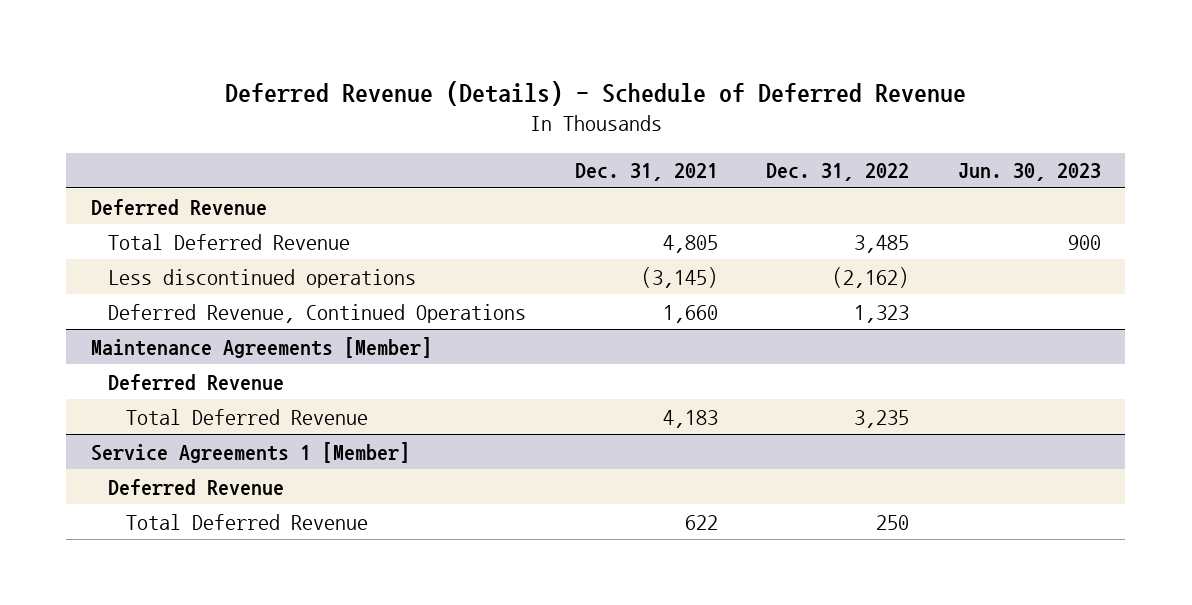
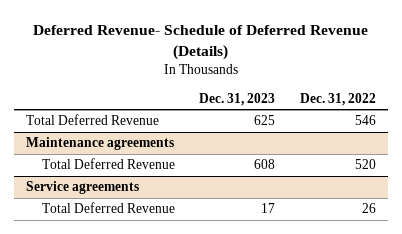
[224,80,966,106] Deferred Revenue (Details) - Schedule of Deferred Revenue -> [33,25,369,61] Deferred Revenue- Schedule of Deferred Revenue (Details)
[574,163,718,182] Dec. 31, 2021 -> none
[957,163,1101,182] Jun. 30, 2023 -> none
none -> [199,92,276,106] Dec. 31, 2023
[90,198,267,215] Deferred Revenue -> none
[108,268,417,288] Less discontinued operations -> none
[108,303,527,323] Deferred Revenue, Continued Operations -> none
[108,373,285,390] Deferred Revenue -> none
[108,478,285,495] Deferred Revenue -> none
[854,234,910,253] 3,485 -> [354,115,376,126] 546
[90,336,432,358] Maintenance Agreements [Member] -> [26,137,175,151] Maintenance agreements
[854,409,910,428] 3,235 -> [354,159,376,170] 520
[90,441,410,463] Service Agreements 1 [Member] -> [26,181,140,195] Service agreements
[876,514,910,530] 250 -> [361,203,376,214] 26

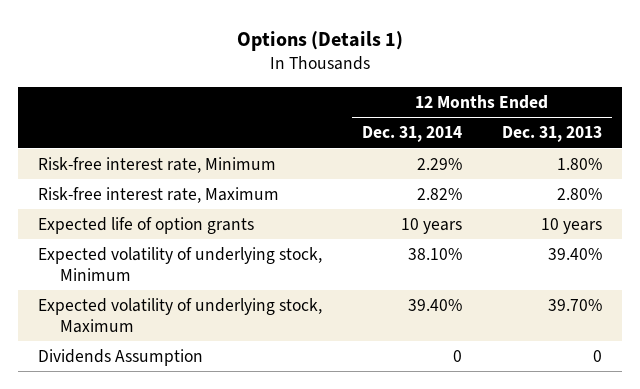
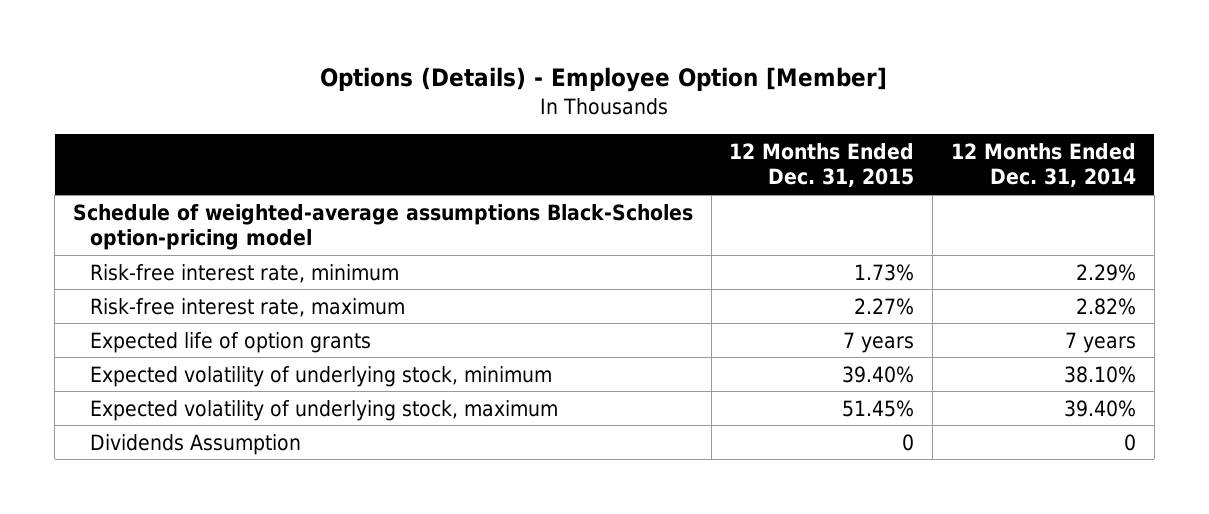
[237,30,404,51] Options (Details 1) -> [320,67,888,93] Options (Details) - Employee Option [Member]
[501,126,602,143] Dec. 31, 2013 -> none
none -> [729,142,915,188] 12 Months Ended Dec. 31, 2015
none -> [72,203,693,251] Schedule of weighted-average assumptions Black-Scholes option-pricing model
[38,156,277,173] Risk-free interest rate, Minimum -> [90,263,400,283] Risk-free interest rate, minimum
[38,186,280,203] Risk-free interest rate, Maximum -> [90,297,406,317] Risk-free interest rate, maximum
[401,217,463,234] 10 years -> [1064,331,1136,353] 7 years
[38,246,323,281] Expected volatility of underlying stock, Minimum -> [90,365,553,387] Expected volatility of underlying stock, minimum
[38,297,323,333] Expected volatility of underlying stock, Maximum -> [90,399,559,421] Expected volatility of underlying stock, maximum

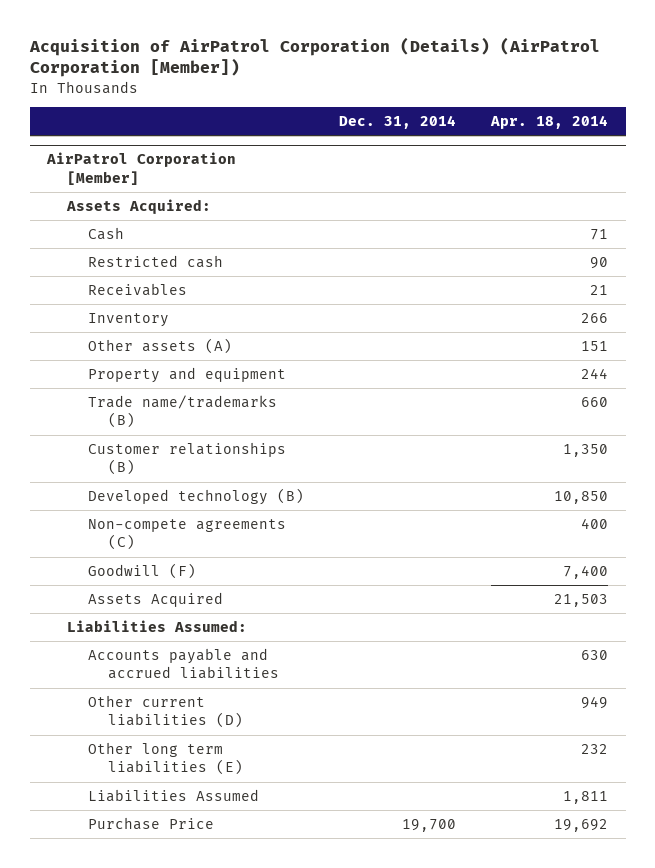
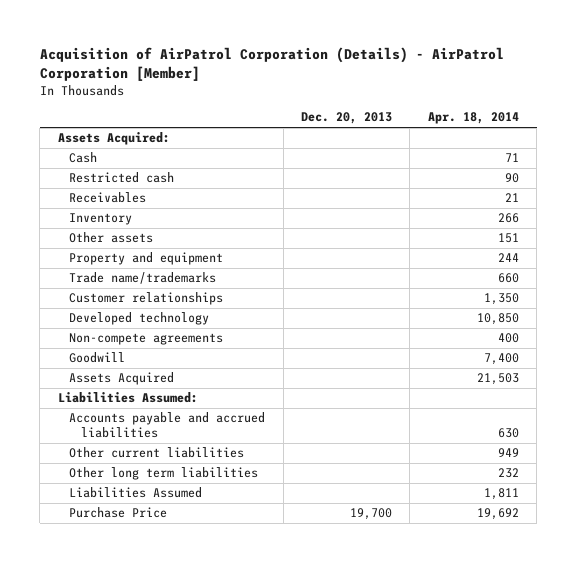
[28,36,600,78] Acquisition of AirPatrol Corporation (Details) (AirPatrol Corporation [Member]) -> [39,46,504,81] Acquisition of AirPatrol Corporation (Details) - AirPatrol Corporation [Member]
[338,114,456,129] Dec. 31, 2014 -> none
none -> [300,112,392,125] Dec. 20, 2013
[46,152,237,185] AirPatrol Corporation [Member] -> none
[87,338,232,355] Other assets (A) -> [69,232,154,244] Other assets
[87,395,277,429] Trade name/trademarks (B) -> [69,272,217,285] Trade name/trademarks
[87,442,286,476] Customer relationships (B) -> [69,292,224,306] Customer relationships
[87,488,304,506] Developed technology (B) -> [69,312,210,326] Developed technology
[87,519,286,551] Non-compete agreements (C) -> [69,333,224,346] Non-compete agreements
[87,563,196,580] Goodwill (F) -> [69,352,126,364] Goodwill
[87,695,243,729] Other current liabilities (D) -> [69,447,245,459] Other current liabilities
[87,742,243,776] Other long term liabilities (E) -> [69,467,259,481] Other long term liabilities

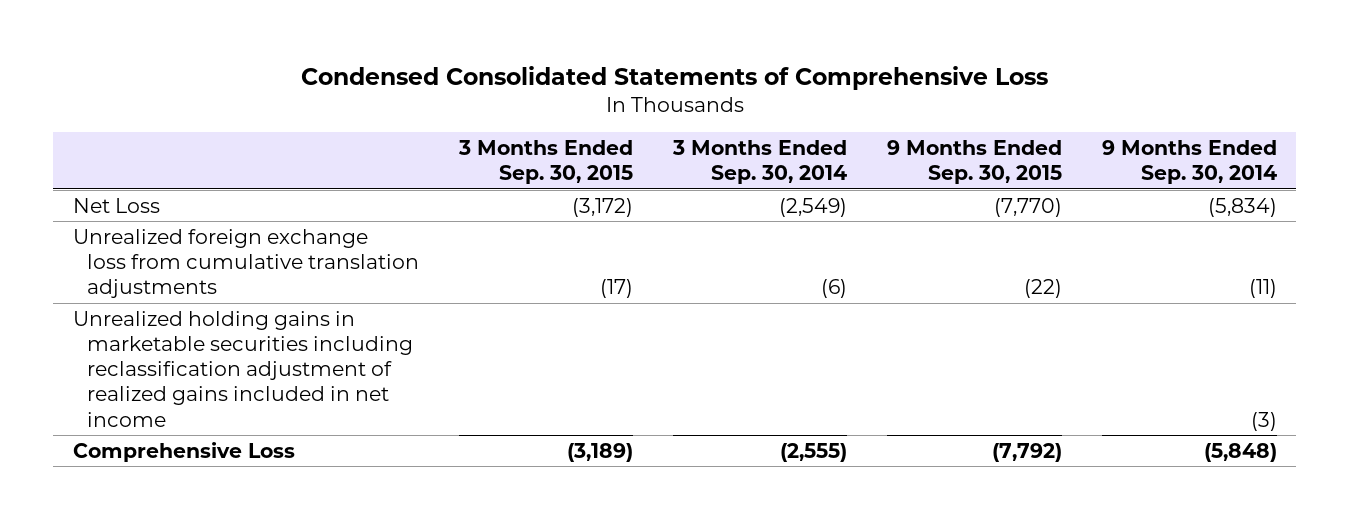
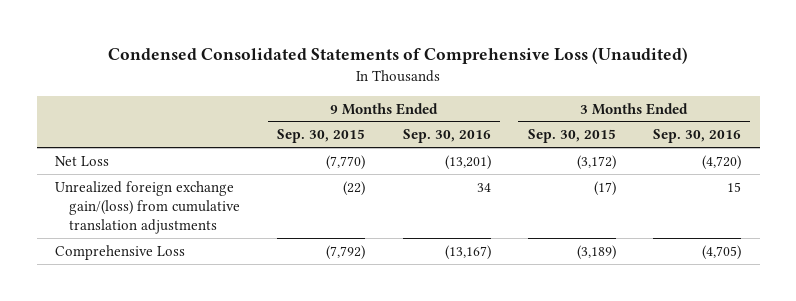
[300,65,1048,90] Condensed Consolidated Statements of Comprehensive Loss -> [108,47,689,65] Condensed Consolidated Statements of Comprehensive Loss (Unaudited)
[671,140,847,185] 3 Months Ended Sep. 30, 2014 -> none
[1101,140,1277,185] 9 Months Ended Sep. 30, 2014 -> none
none -> [402,129,491,144] Sep. 30, 2016
none -> [652,129,741,144] Sep. 30, 2016
[72,310,414,427] Unrealized holding gains in marketable securities including reclassification adjustment of realized gains included in net income -> none
[72,228,420,299] Unrealized foreign exchange loss from cumulative translation adjustments -> [55,180,241,235] Unrealized foreign exchange gain/(loss) from cumulative translation adjustments

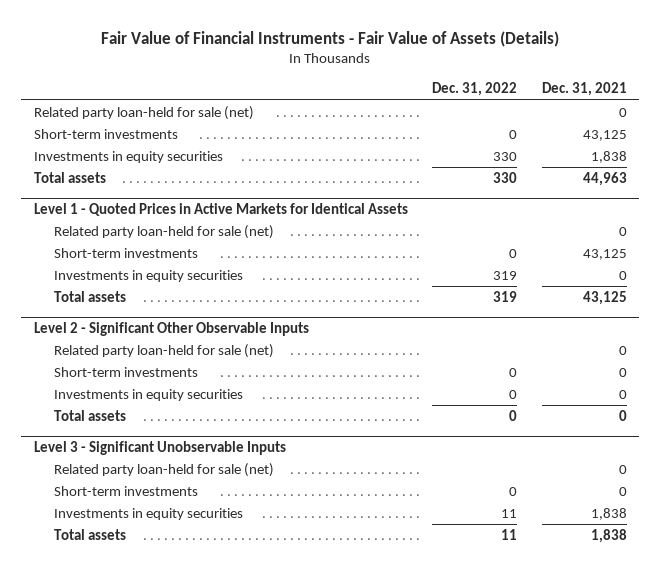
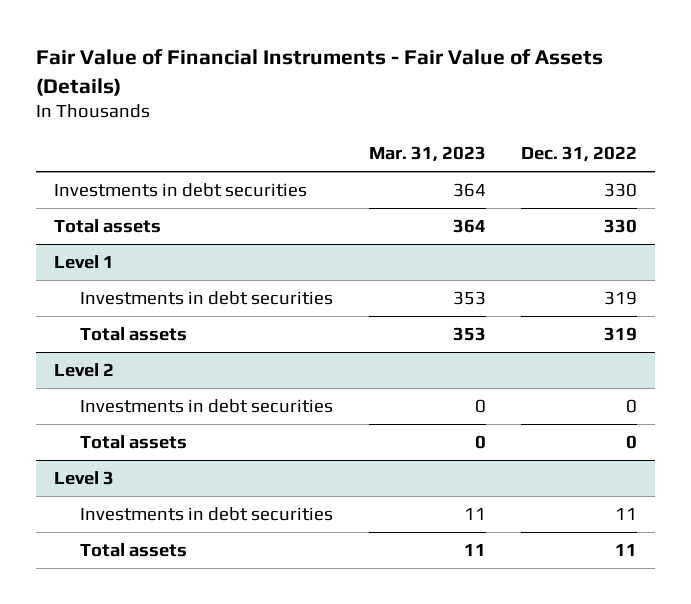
[542,82,628,97] Dec. 31, 2021 -> none
none -> [368,146,486,163] Mar. 31, 2023
[33,105,254,120] Related party loan-held for sale (net) -> none
[33,128,178,139] Short-term investments -> none
[33,150,223,163] Investments in equity securities -> [53,182,307,197] Investments in debt securities
[53,224,274,239] Related party loan-held for sale (net) -> none
[53,247,198,258] Short-term investments -> none
[33,202,408,216] Level 1 - Quoted Prices in Active Markets for Identical Assets -> [53,254,114,269] Level 1
[53,269,243,282] Investments in equity securities -> [80,290,334,305] Investments in debt securities
[53,343,274,358] Related party loan-held for sale (net) -> none
[53,366,198,377] Short-term investments -> none
[33,321,309,336] Level 2 - Significant Other Observable Inputs -> [53,362,114,377] Level 2
[53,388,243,401] Investments in equity securities -> [80,398,334,413] Investments in debt securities
[53,462,274,477] Related party loan-held for sale (net) -> none
[53,485,198,496] Short-term investments -> none
[33,440,286,455] Level 3 - Significant Unobservable Inputs -> [53,470,114,485] Level 3
[53,507,243,520] Investments in equity securities -> [80,506,334,521] Investments in debt securities

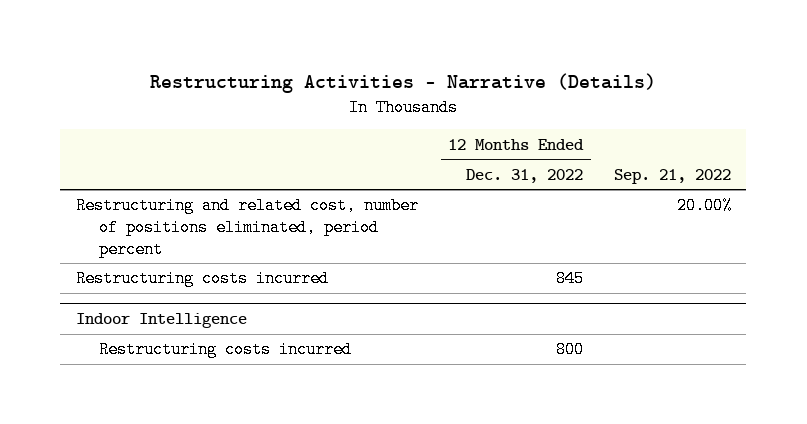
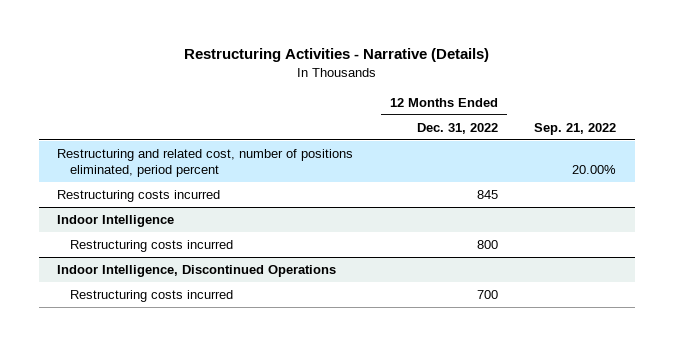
none -> [57,264,337,277] Indoor Intelligence, Discontinued Operations
none -> [70,289,234,302] Restructuring costs incurred

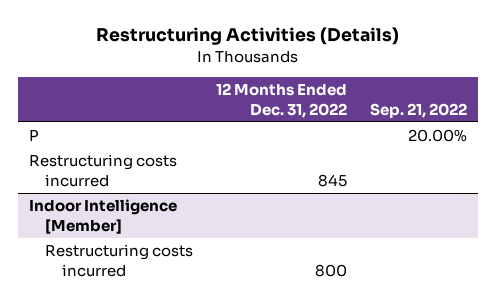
[183,48,489,63] Restructuring Activities - Narrative (Details) -> [95,27,399,46] Restructuring Activities (Details)
[57,148,354,178] Restructuring and related cost, number of positions eliminated, period percent -> [28,130,39,142] P
[57,214,175,227] Indoor Intelligence -> [28,199,177,234] Indoor Intelligence [Member]
[57,264,337,277] Indoor Intelligence, Discontinued Operations -> none
[70,289,234,302] Restructuring costs incurred -> none

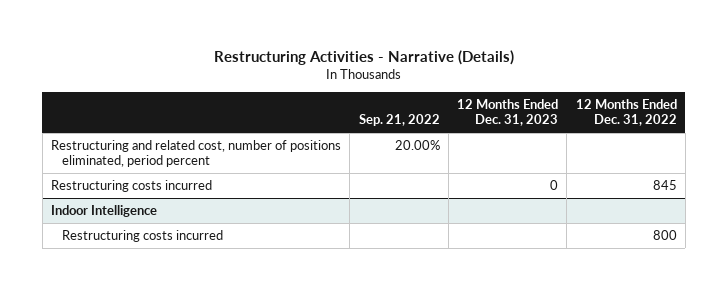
[95,27,399,46] Restructuring Activities (Details) -> [213,50,514,66] Restructuring Activities - Narrative (Details)
none -> [457,98,559,127] 12 Months Ended Dec. 31, 2023
[28,130,39,142] P -> [51,139,342,168] Restructuring and related cost, number of positions eliminated, period percent
[28,199,177,234] Indoor Intelligence [Member] -> [51,204,158,217] Indoor Intelligence

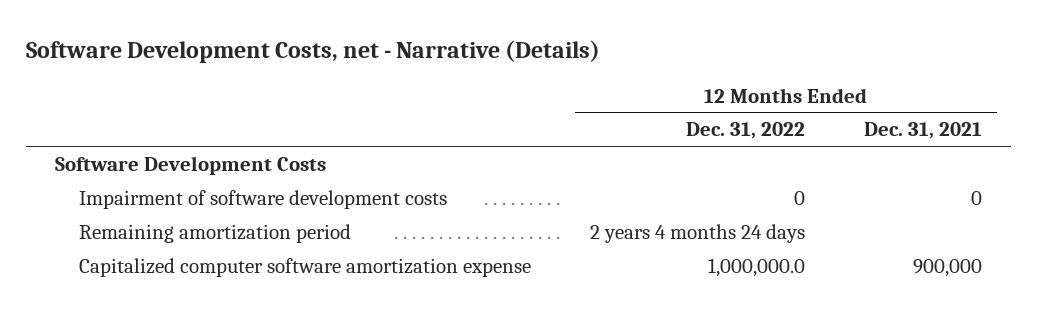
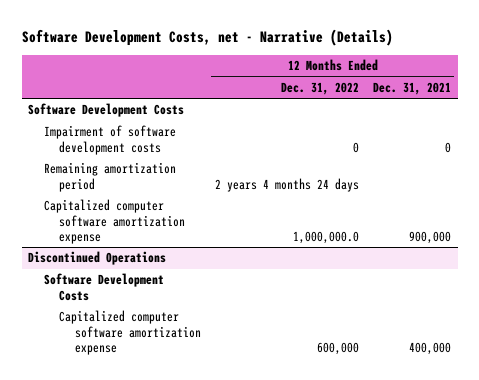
none -> [28,251,167,266] Discontinued Operations
none -> [43,273,164,301] Software Development Costs
none -> [59,310,201,356] Capitalized computer software amortization expense

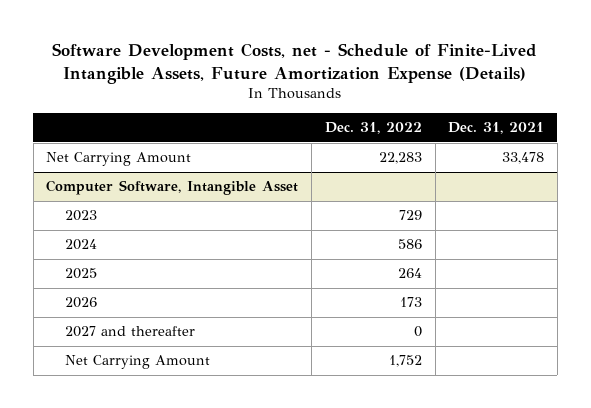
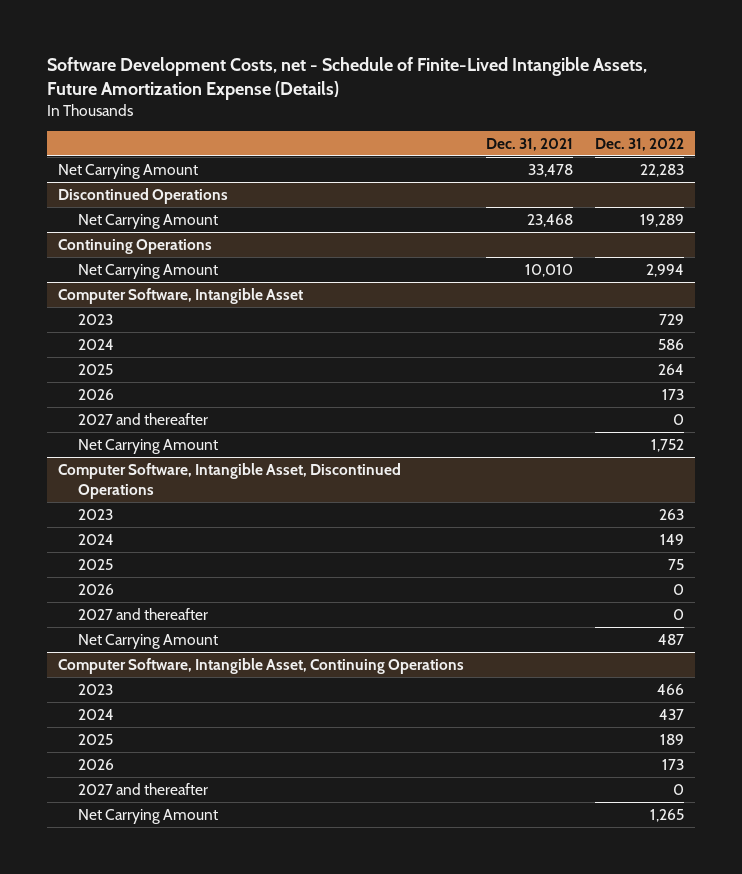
none -> [57,187,228,204] Discontinued Operations
none -> [77,213,218,229] Net Carrying Amount
none -> [57,238,212,254] Continuing Operations
none -> [77,263,218,279] Net Carrying Amount
none -> [57,462,401,499] Computer Software, Intangible Asset, Discontinued Operations
none -> [77,508,113,520] 2023
none -> [77,533,114,545] 2024
none -> [77,558,113,570] 2025
none -> [77,583,114,595] 2026
none -> [77,607,208,620] 2027 and thereafter
none -> [77,633,218,649] Net Carrying Amount
none -> [57,657,464,674] Computer Software, Intangible Asset, Continuing Operations
none -> [77,683,113,695] 2023
none -> [77,708,114,720] 2024
none -> [77,733,113,745] 2025
none -> [77,758,114,770] 2026
none -> [77,782,208,795] 2027 and thereafter
none -> [77,808,218,824] Net Carrying Amount

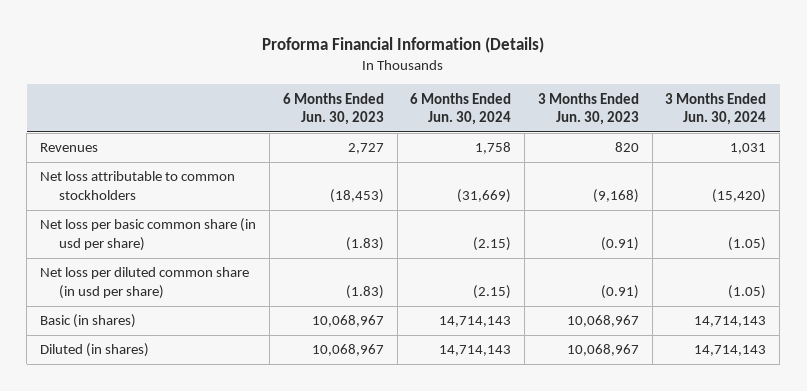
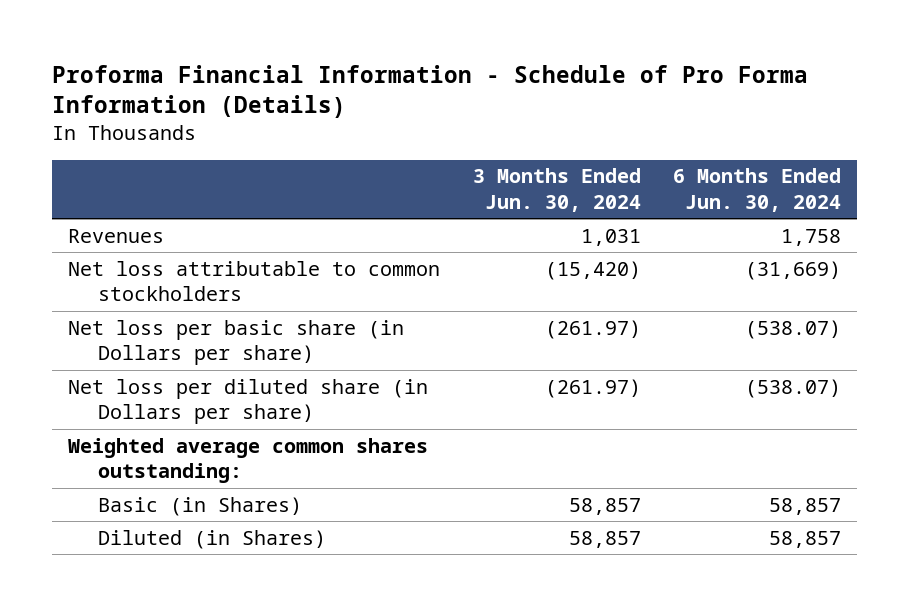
[262,36,545,53] Proforma Financial Information (Details) -> [51,64,808,119] Proforma Financial Information - Schedule of Pro Forma Information (Details)
[282,92,384,126] 6 Months Ended Jun. 30, 2023 -> none
[537,92,639,126] 3 Months Ended Jun. 30, 2023 -> none
[40,218,257,251] Net loss per basic common share (in usd per share) -> [68,319,405,366] Net loss per basic share (in Dollars per share)
[473,236,512,251] (2.15) -> [745,319,842,339] (538.07)
[728,236,767,251] (1.05) -> [544,319,641,339] (261.97)
[40,267,250,299] Net loss per diluted common share (in usd per share) -> [68,378,429,425] Net loss per diluted share (in Dollars per share)
[473,284,512,299] (2.15) -> [745,378,842,398] (538.07)
[728,284,767,299] (1.05) -> [544,378,641,398] (261.97)
none -> [68,437,429,484] Weighted average common shares outstanding:
[40,314,137,329] Basic (in shares) -> [97,496,302,516] Basic (in Shares)
[439,316,512,328] 14,714,143 -> [769,497,842,515] 58,857
[694,316,767,328] 14,714,143 -> [568,497,641,515] 58,857
[40,343,150,358] Diluted (in shares) -> [97,529,326,549] Diluted (in Shares)
[439,345,512,357] 14,714,143 -> [769,530,842,548] 58,857
[694,345,767,357] 14,714,143 -> [568,530,641,548] 58,857

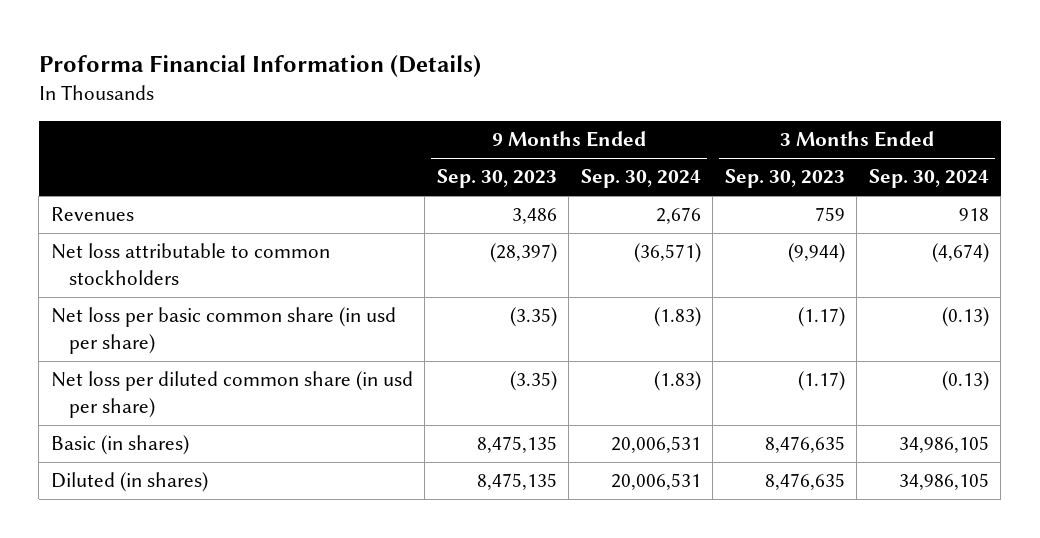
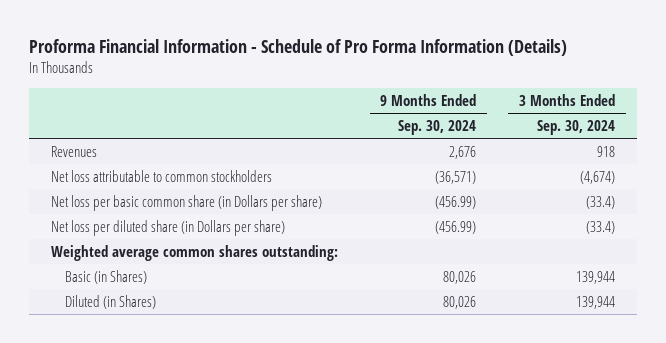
[38,54,481,77] Proforma Financial Information (Details) -> [29,38,568,56] Proforma Financial Information - Schedule of Pro Forma Information (Details)
[436,169,557,189] Sep. 30, 2023 -> none
[724,169,845,189] Sep. 30, 2023 -> none
[50,307,396,355] Net loss per basic common share (in usd per share) -> [50,194,322,211] Net loss per basic common share (in Dollars per share)
[653,307,701,328] (1.83) -> [435,195,477,209] (456.99)
[941,307,989,328] (0.13) -> [586,195,616,209] (33.4)
[50,371,413,419] Net loss per diluted common share (in usd per share) -> [50,219,285,236] Net loss per diluted share (in Dollars per share)
[653,371,701,392] (1.83) -> [435,220,477,234] (456.99)
[941,371,989,392] (0.13) -> [586,220,616,234] (33.4)
none -> [50,244,338,261] Weighted average common shares outstanding:
[50,435,189,456] Basic (in shares) -> [64,269,147,284] Basic (in Shares)
[610,436,701,454] 20,006,531 -> [443,270,477,284] 80,026
[898,436,989,454] 34,986,105 -> [576,270,616,284] 139,944
[50,472,208,493] Diluted (in shares) -> [64,294,156,309] Diluted (in Shares)
[610,473,701,491] 20,006,531 -> [443,295,477,309] 80,026
[898,473,989,491] 34,986,105 -> [576,295,616,309] 139,944

